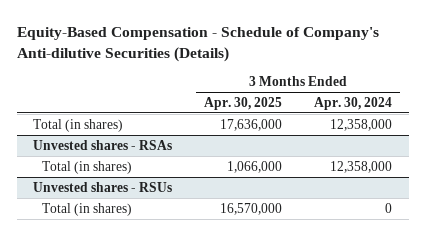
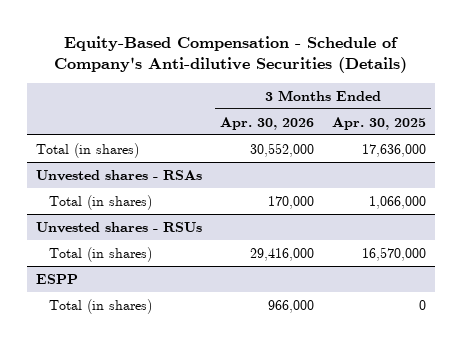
[314,96,393,110] Apr. 30, 2024 -> none
none -> [219,116,314,130] Apr. 30, 2026
none -> [35,273,78,284] ESPP
none -> [48,298,152,314] Total (in shares)

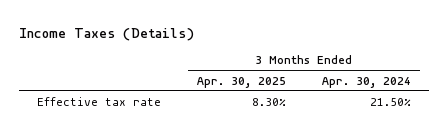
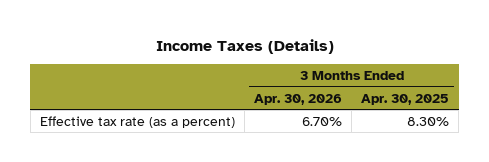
[322,76,412,88] Apr. 30, 2024 -> none
none -> [254,93,343,105] Apr. 30, 2026
[37,97,162,107] Effective tax rate -> [39,115,235,128] Effective tax rate (as a percent)

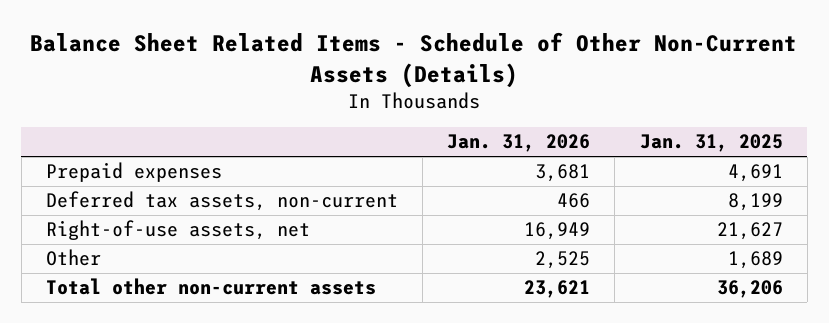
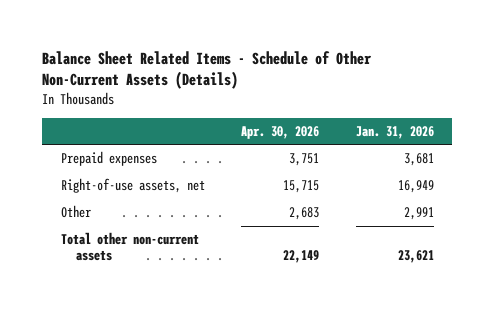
[639,134,783,153] Jan. 31, 2025 -> none
none -> [241,125,320,139] Apr. 30, 2026
[45,191,398,212] Deferred tax assets, non-current -> none
[535,251,591,270] 2,525 -> [404,207,435,221] 2,991

